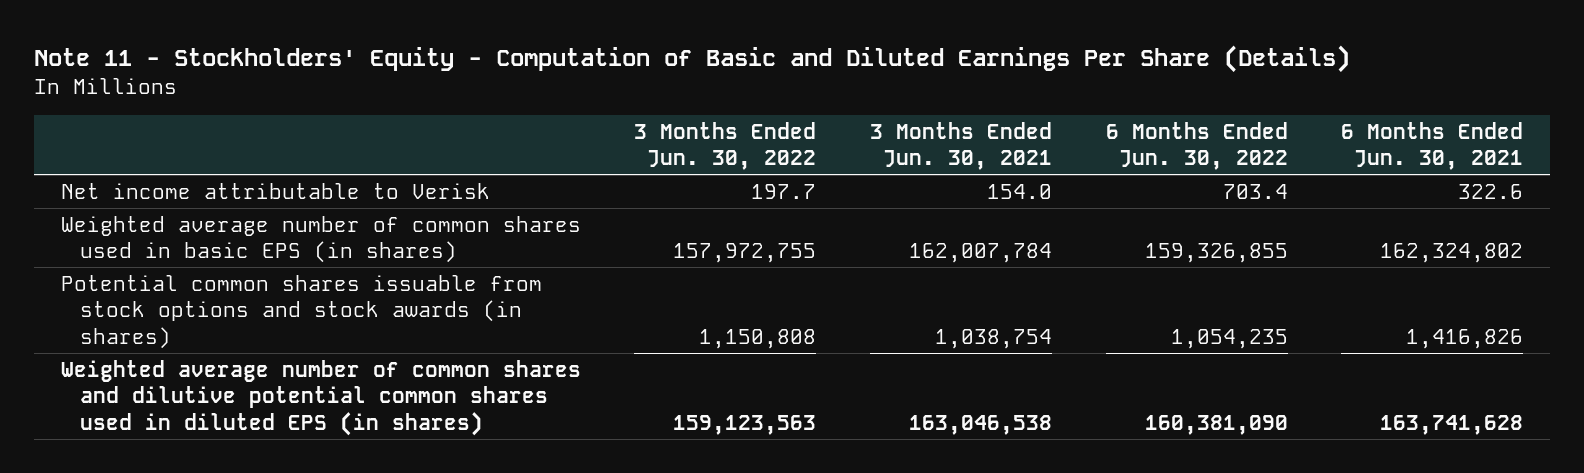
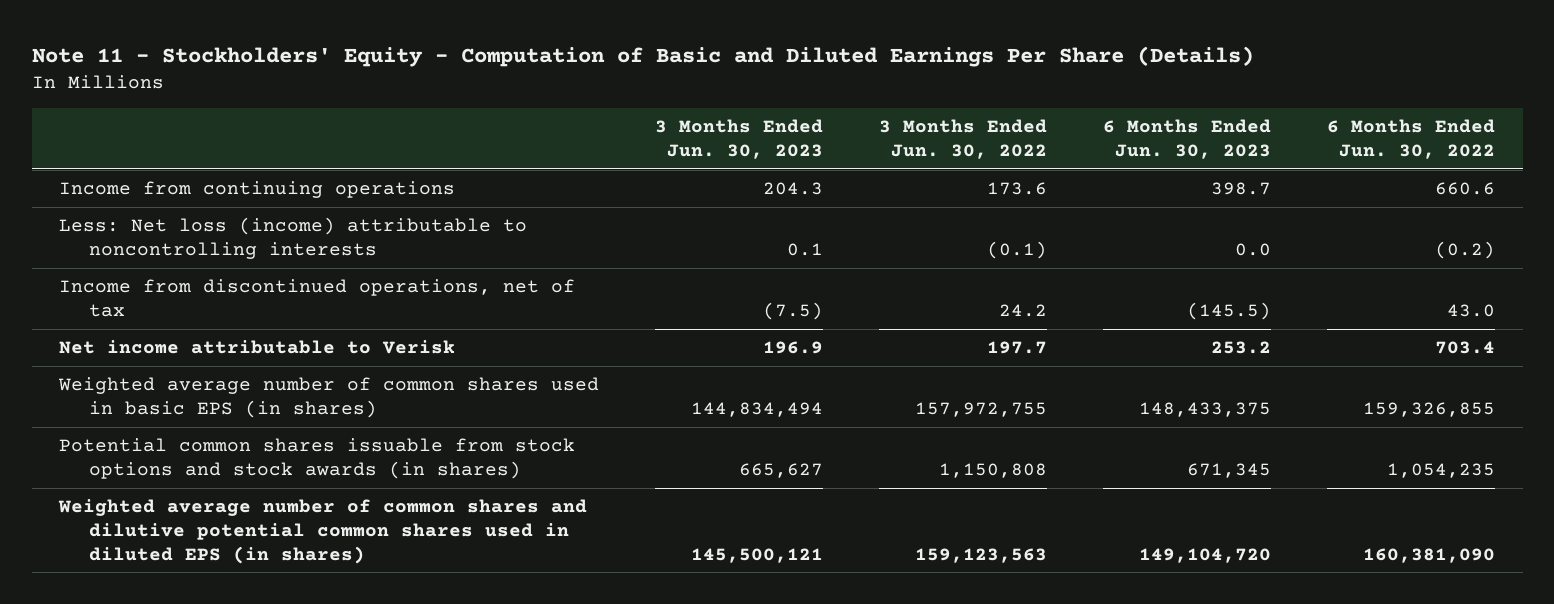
[870,121,1053,171] 3 Months Ended Jun. 30, 2021 -> none
[1341,121,1524,171] 6 Months Ended Jun. 30, 2021 -> none
none -> [655,119,824,159] 3 Months Ended Jun. 30, 2023
none -> [1102,119,1271,159] 6 Months Ended Jun. 30, 2023
none -> [59,181,456,199] Income from continuing operations
none -> [59,217,528,259] Less: Net loss (income) attributable to noncontrolling interests
none -> [59,279,576,317] Income from discontinued operations, net of tax

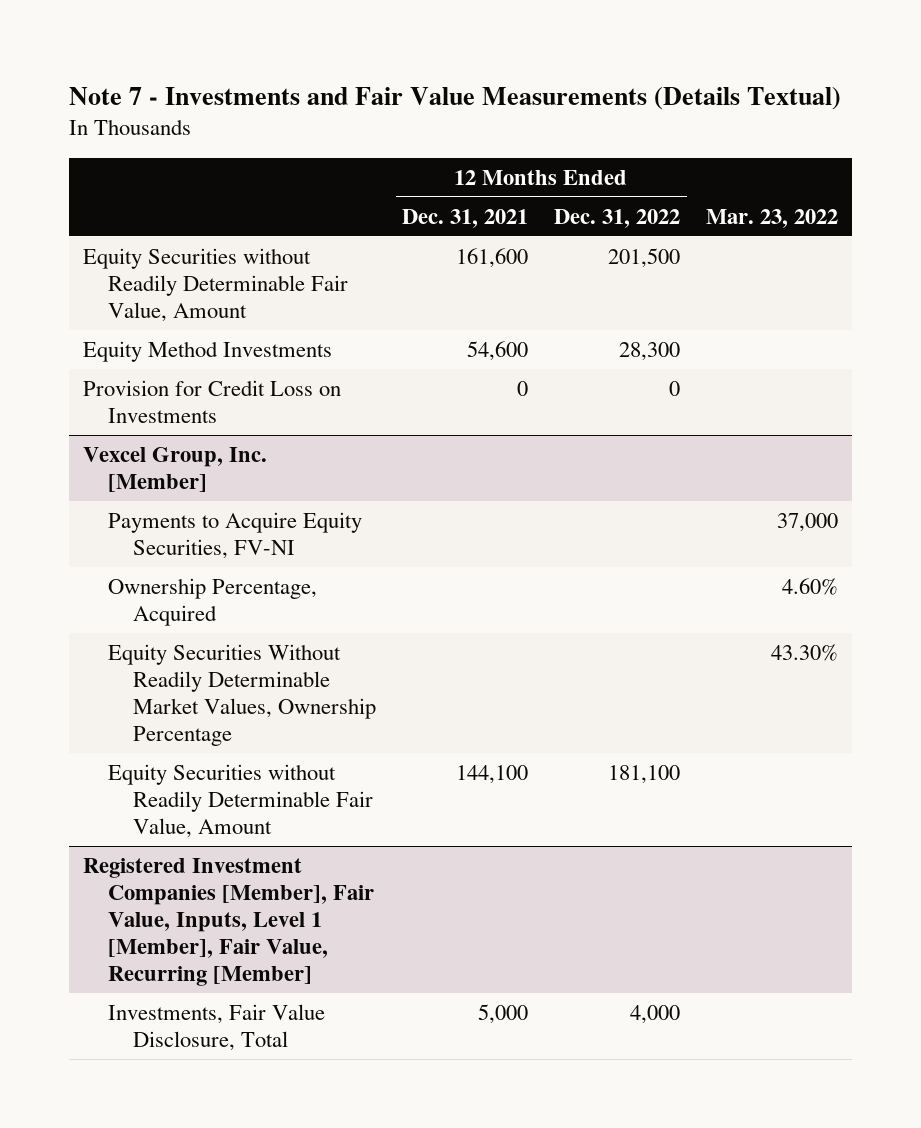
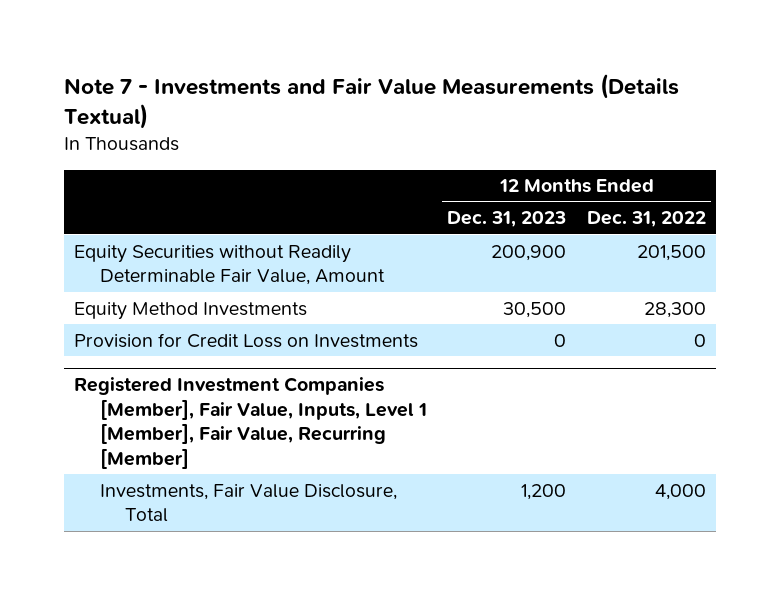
[402,208,529,228] Dec. 31, 2021 -> none
[706,208,839,228] Mar. 23, 2022 -> none
none -> [447,211,567,228] Dec. 31, 2023
[82,446,267,492] Vexcel Group, Inc. [Member] -> none
[107,511,362,559] Payments to Acquire Equity Securities, FV-NI -> none
[107,577,317,626] Ownership Percentage, Acquired -> none
[107,643,376,746] Equity Securities Without Readily Determinable Market Values, Ownership Percentage -> none
[107,763,373,838] Equity Securities without Readily Determinable Fair Value, Amount -> none

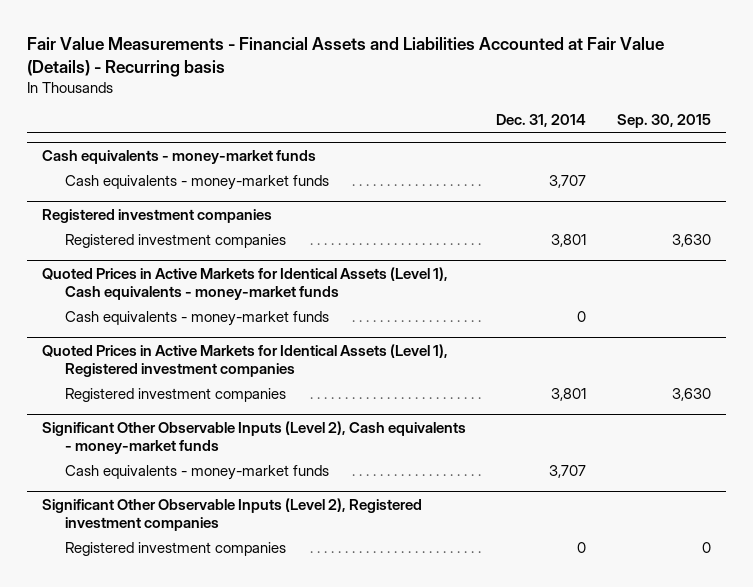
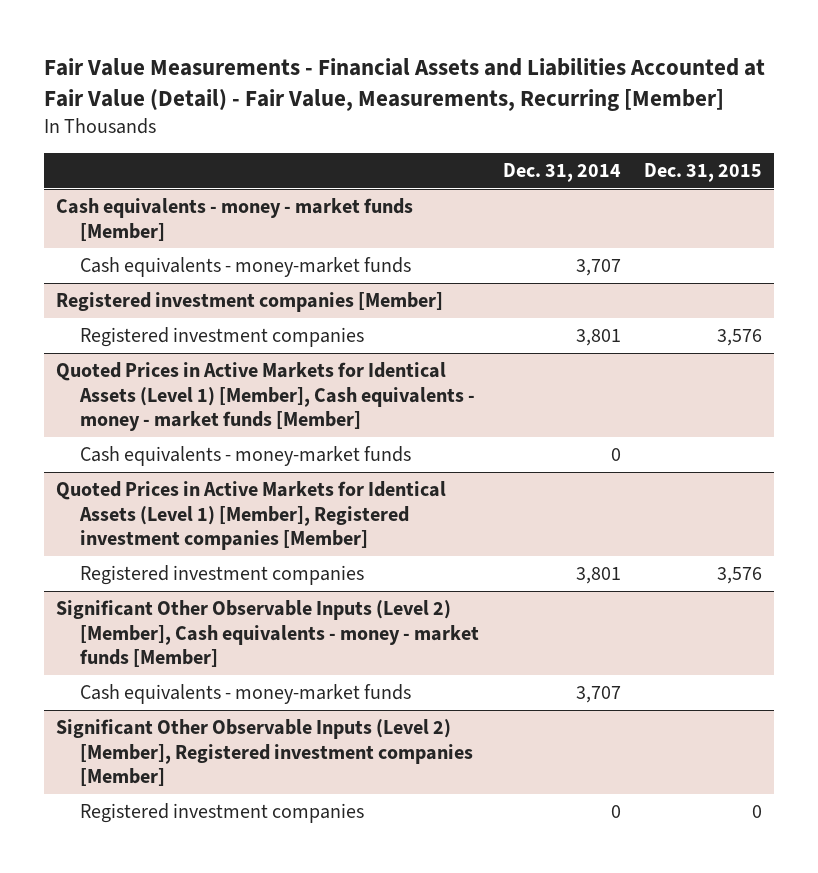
[27,37,665,78] Fair Value Measurements - Financial Assets and Liabilities Accounted at Fair Value (Details) - Recurring basis -> [44,58,766,112] Fair Value Measurements - Financial Assets and Liabilities Accounted at Fair Value (Detail) - Fair Value, Measurements, Recurring [Member]
[616,114,711,129] Sep. 30, 2015 -> none
none -> [643,163,762,183] Dec. 31, 2015
[42,149,317,164] Cash equivalents - money-market funds -> [55,197,413,241] Cash equivalents - money - market funds [Member]
[42,208,273,223] Registered investment companies -> [55,291,443,312] Registered investment companies [Member]
[42,266,449,300] Quoted Prices in Active Markets for Identical Assets (Level 1), Cash equivalents - money-market funds -> [55,361,476,432] Quoted Prices in Active Markets for Identical Assets (Level 1) [Member], Cash equivalents - money - market funds [Member]
[42,343,449,377] Quoted Prices in Active Markets for Identical Assets (Level 1), Registered investment companies -> [55,480,446,551] Quoted Prices in Active Markets for Identical Assets (Level 1) [Member], Registered investment companies [Member]
[42,420,467,454] Significant Other Observable Inputs (Level 2), Cash equivalents - money-market funds -> [55,599,480,668] Significant Other Observable Inputs (Level 2) [Member], Cash equivalents - money - market funds [Member]
[42,497,423,531] Significant Other Observable Inputs (Level 2), Registered investment companies -> [55,718,474,787] Significant Other Observable Inputs (Level 2) [Member], Registered investment companies [Member]

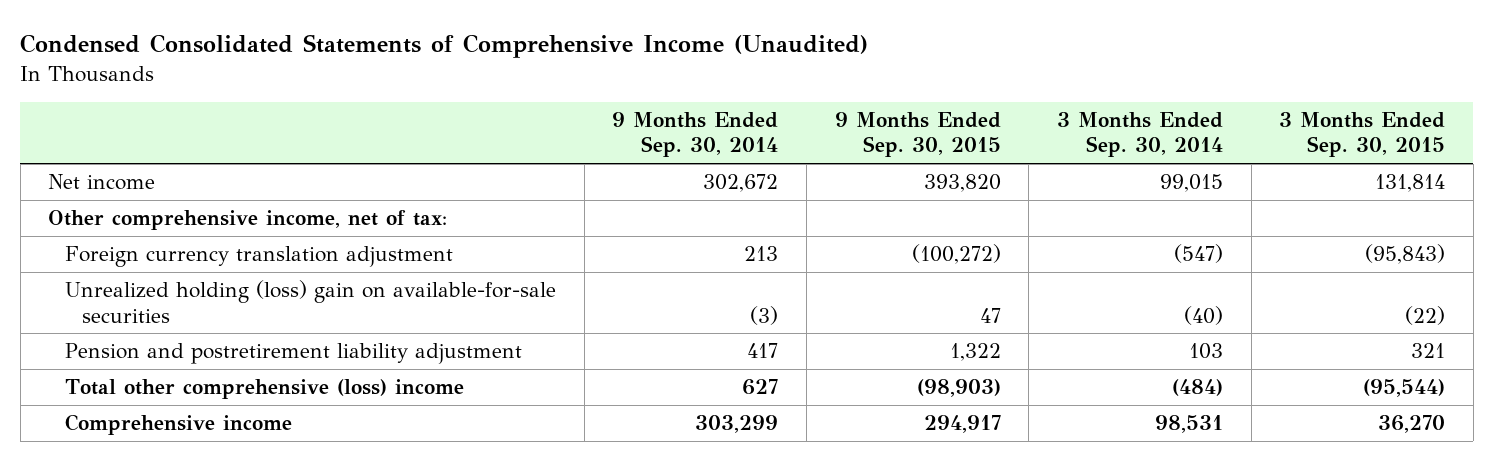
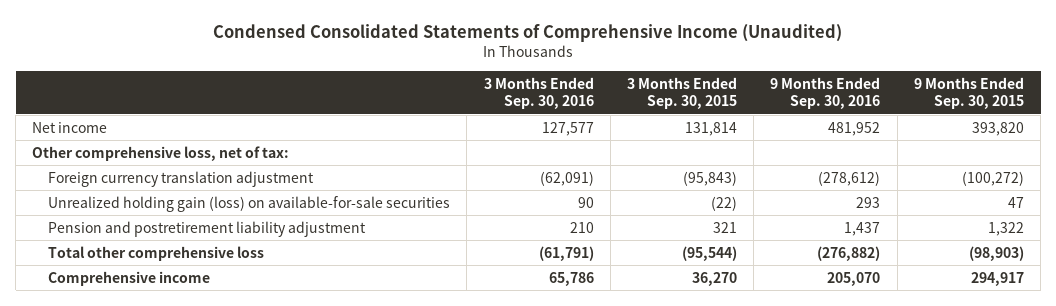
[612,111,779,158] 9 Months Ended Sep. 30, 2014 -> none
[1056,111,1223,158] 3 Months Ended Sep. 30, 2014 -> none
none -> [483,77,594,110] 3 Months Ended Sep. 30, 2016
none -> [770,77,881,110] 9 Months Ended Sep. 30, 2016
[48,210,448,231] Other comprehensive income, net of tax: -> [32,145,290,161] Other comprehensive loss, net of tax:
[64,280,556,323] Unrealized holding (loss) gain on available-for-sale securities -> [48,195,451,212] Unrealized holding gain (loss) on available-for-sale securities
[64,379,464,400] Total other comprehensive (loss) income -> [48,245,265,261] Total other comprehensive loss

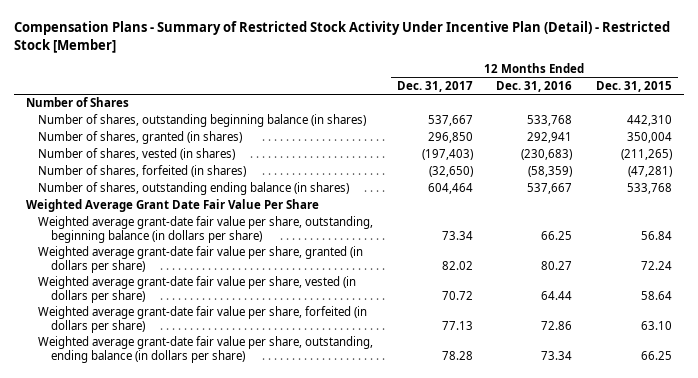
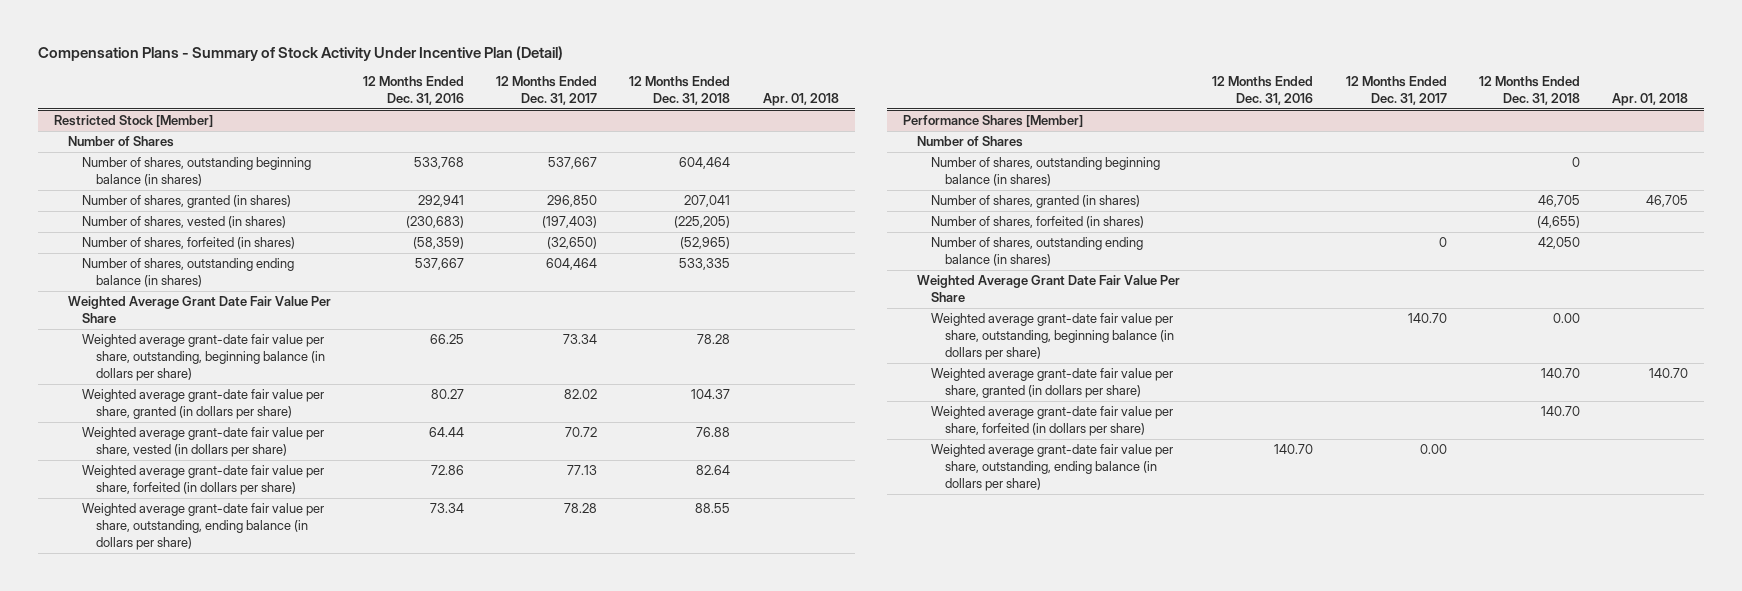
[14,20,671,53] Compensation Plans - Summary of Restricted Stock Activity Under Incentive Plan (Detail) - Restricted Stock [Member] -> [37,45,563,61] Compensation Plans - Summary of Stock Activity Under Incentive Plan (Detail)
[595,81,672,93] Dec. 31, 2015 -> none
none -> [629,76,731,106] 12 Months Ended Dec. 31, 2018
none -> [762,93,839,107] Apr. 01, 2018
none -> [53,115,213,128] Restricted Stock [Member]
none -> [903,115,1084,128] Performance Shares [Member]
none -> [917,136,1024,148] Number of Shares
none -> [931,157,1161,187] Number of shares, outstanding beginning balance (in shares)
none -> [931,195,1141,209] Number of shares, granted (in shares)
none -> [931,216,1145,229] Number of shares, forfeited (in shares)
none -> [931,237,1144,267] Number of shares, outstanding ending balance (in shares)
none -> [917,275,1181,303] Weighted Average Grant Date Fair Value Per Share
none -> [931,313,1174,360] Weighted average grant-date fair value per share, outstanding, beginning balance (in dollars per share)
none -> [931,368,1174,399] Weighted average grant-date fair value per share, granted (in dollars per share)
none -> [931,406,1174,437] Weighted average grant-date fair value per share, forfeited (in dollars per share)
none -> [931,444,1174,491] Weighted average grant-date fair value per share, outstanding, ending balance (in dollars per share)

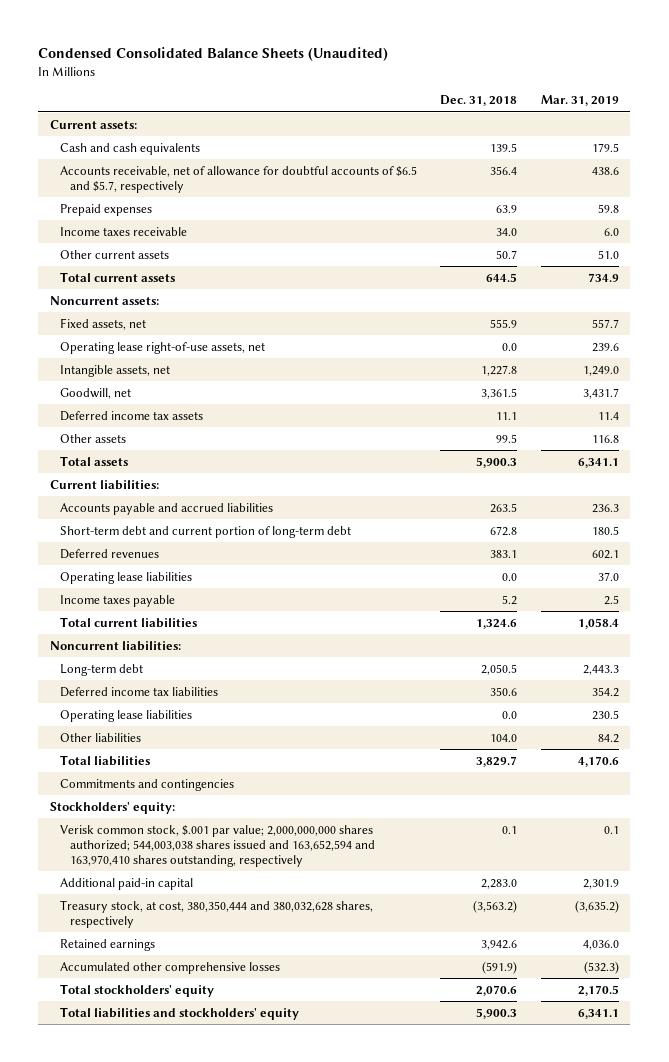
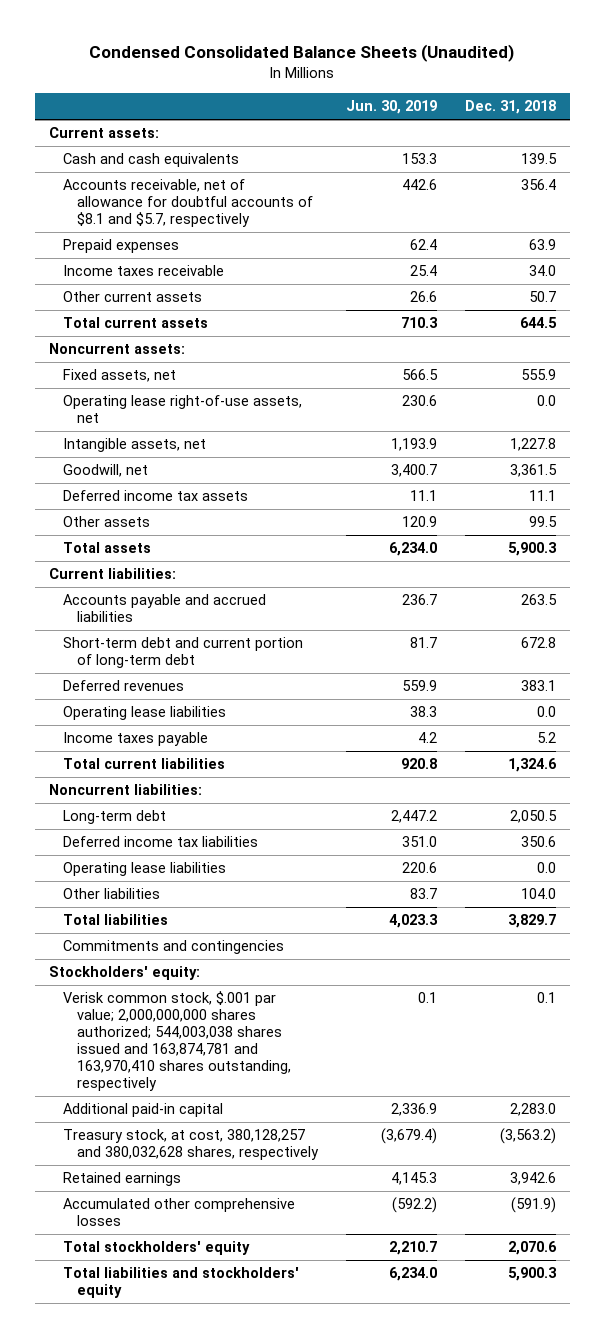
[540,95,619,107] Mar. 31, 2019 -> none
none -> [345,100,437,115] Jun. 30, 2019
[59,165,417,193] Accounts receivable, net of allowance for doubtful accounts of $6.5 and $5.7, respectively -> [63,179,313,228] Accounts receivable, net of allowance for doubtful accounts of $8.1 and $5.7, respectively
[59,824,375,867] Verisk common stock, $.001 par value; 2,000,000,000 shares authorized; 544,003,038 shares issued and 163,652,594 and 163,970,410 shares outstanding, respectively -> [63,991,291,1092] Verisk common stock, $.001 par value; 2,000,000,000 shares authorized; 544,003,038 shares issued and 163,874,781 and 163,970,410 shares outstanding, respectively
[59,899,373,928] Treasury stock, at cost, 380,350,444 and 380,032,628 shares, respectively -> [63,1129,319,1161] Treasury stock, at cost, 380,128,257 and 380,032,628 shares, respectively

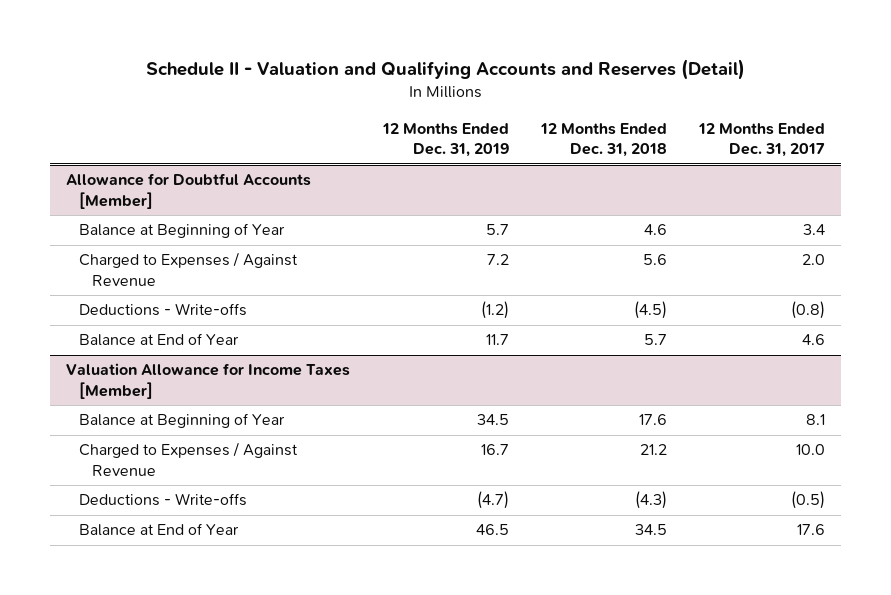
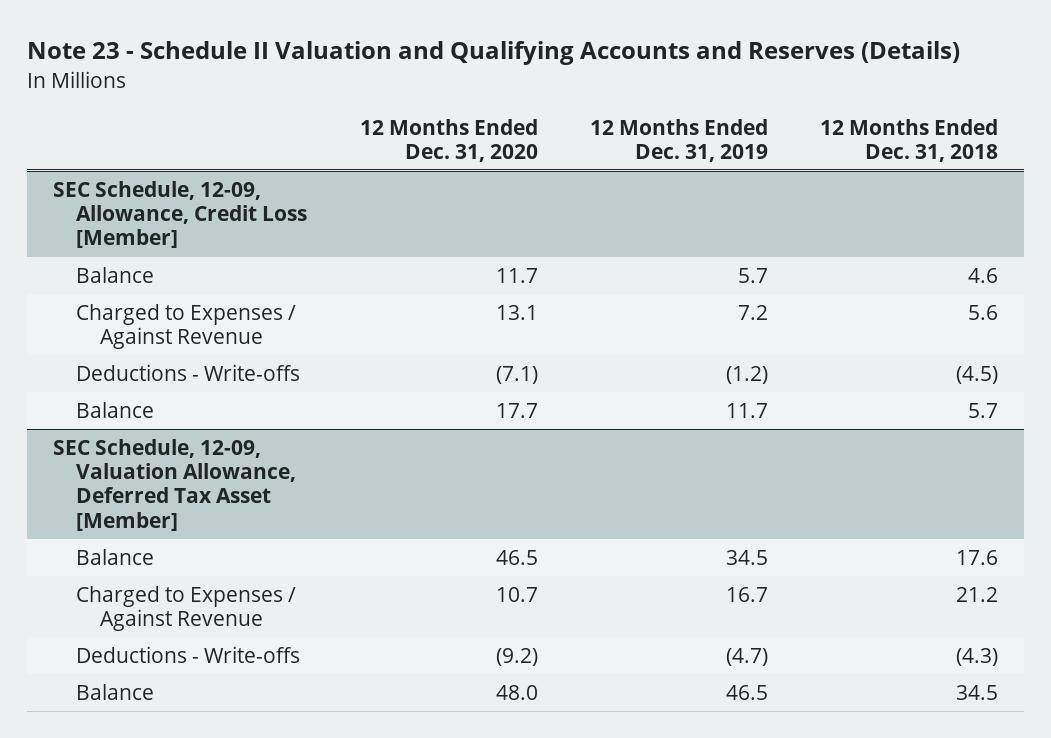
[145,59,745,81] Schedule II - Valuation and Qualifying Accounts and Reserves (Detail) -> [26,41,960,66] Note 23 - Schedule II Valuation and Qualifying Accounts and Reserves (Details)
[697,122,825,158] 12 Months Ended Dec. 31, 2017 -> none
none -> [359,118,538,162] 12 Months Ended Dec. 31, 2020
[66,173,312,209] Allowance for Doubtful Accounts [Member] -> [52,181,308,249] SEC Schedule, 12-09, Allowance, Credit Loss [Member]
[79,223,286,239] Balance at Beginning of Year -> [76,267,155,284] Balance
[79,333,240,347] Balance at End of Year -> [76,402,155,419] Balance
[66,363,351,399] Valuation Allowance for Income Taxes [Member] -> [52,439,297,531] SEC Schedule, 12-09, Valuation Allowance, Deferred Tax Asset [Member]
[79,413,286,429] Balance at Beginning of Year -> [76,549,155,566] Balance
[79,523,240,537] Balance at End of Year -> [76,684,155,701] Balance

